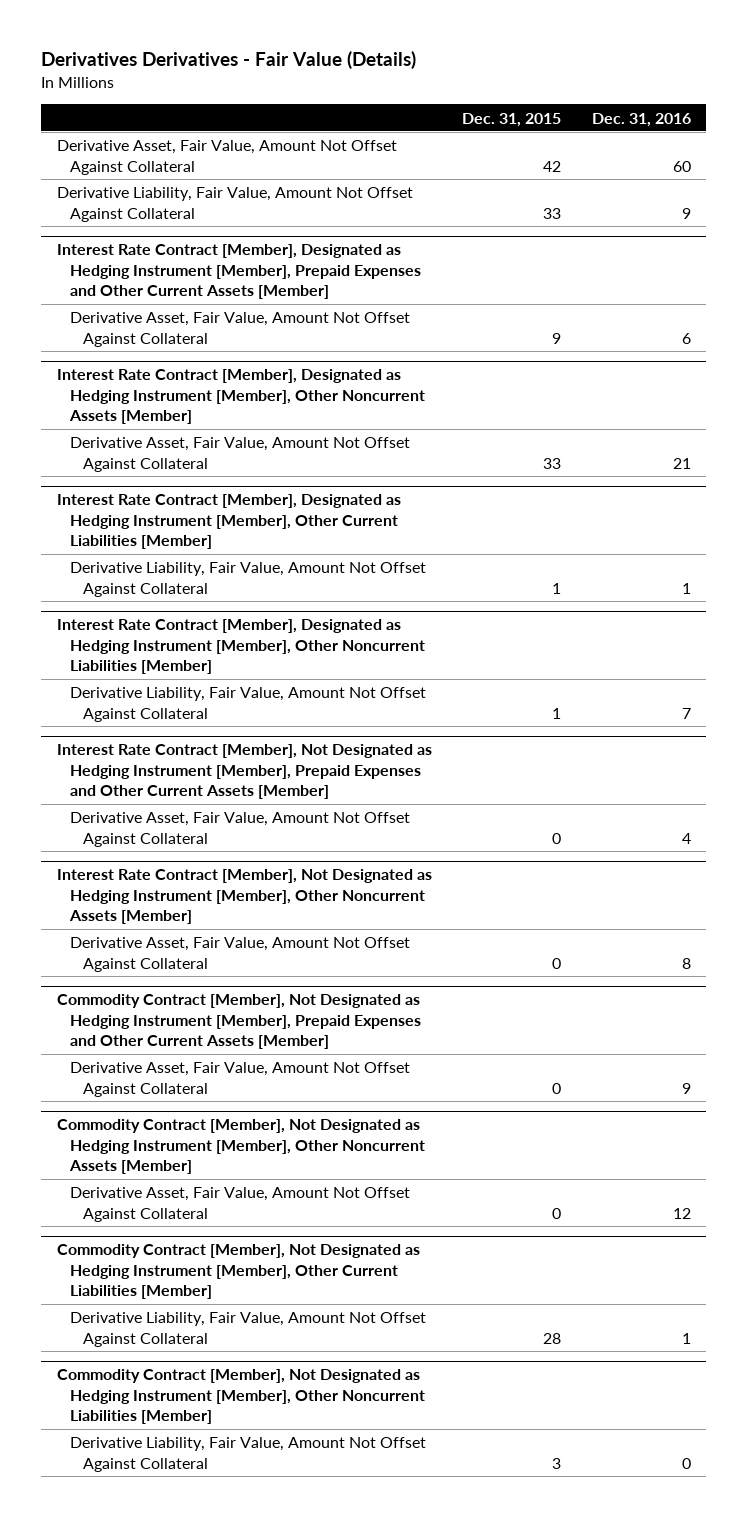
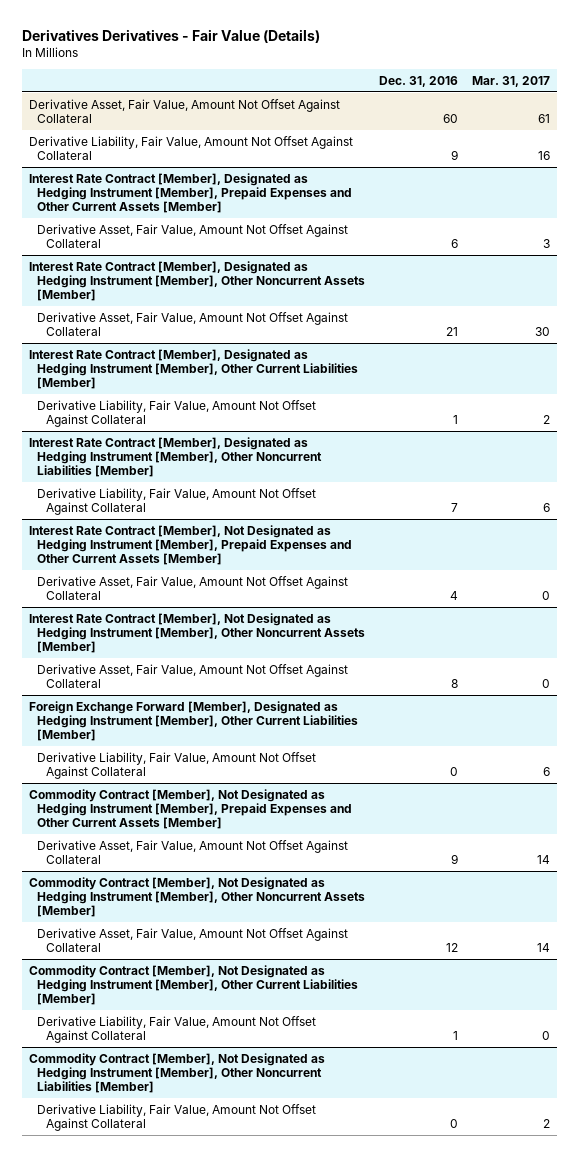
[462,112,562,127] Dec. 31, 2015 -> none
none -> [471,75,550,87] Mar. 31, 2017
none -> [28,700,359,742] Foreign Exchange Forward [Member], Designated as Hedging Instrument [Member], Other Current Liabilities [Member]
none -> [37,751,317,779] Derivative Liability, Fair Value, Amount Not Offset Against Collateral

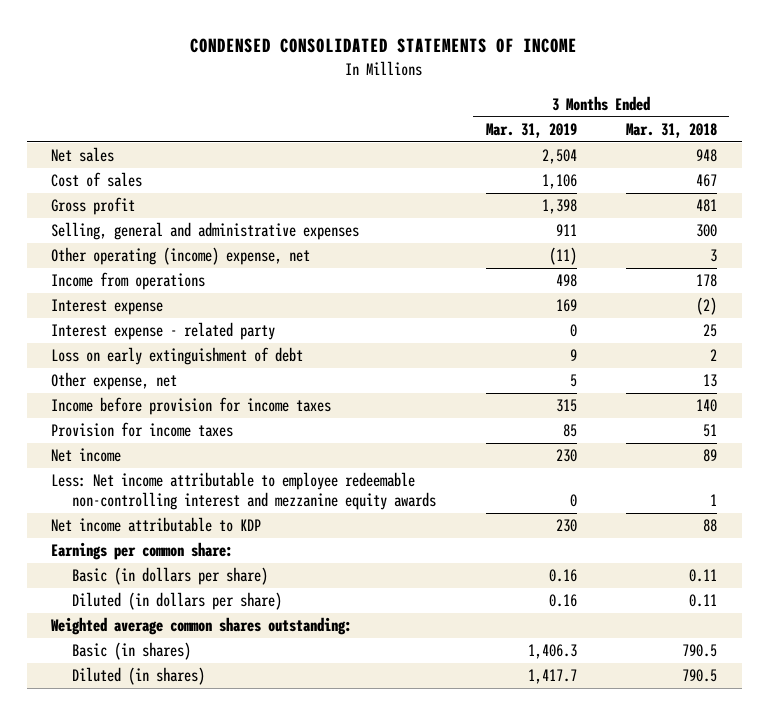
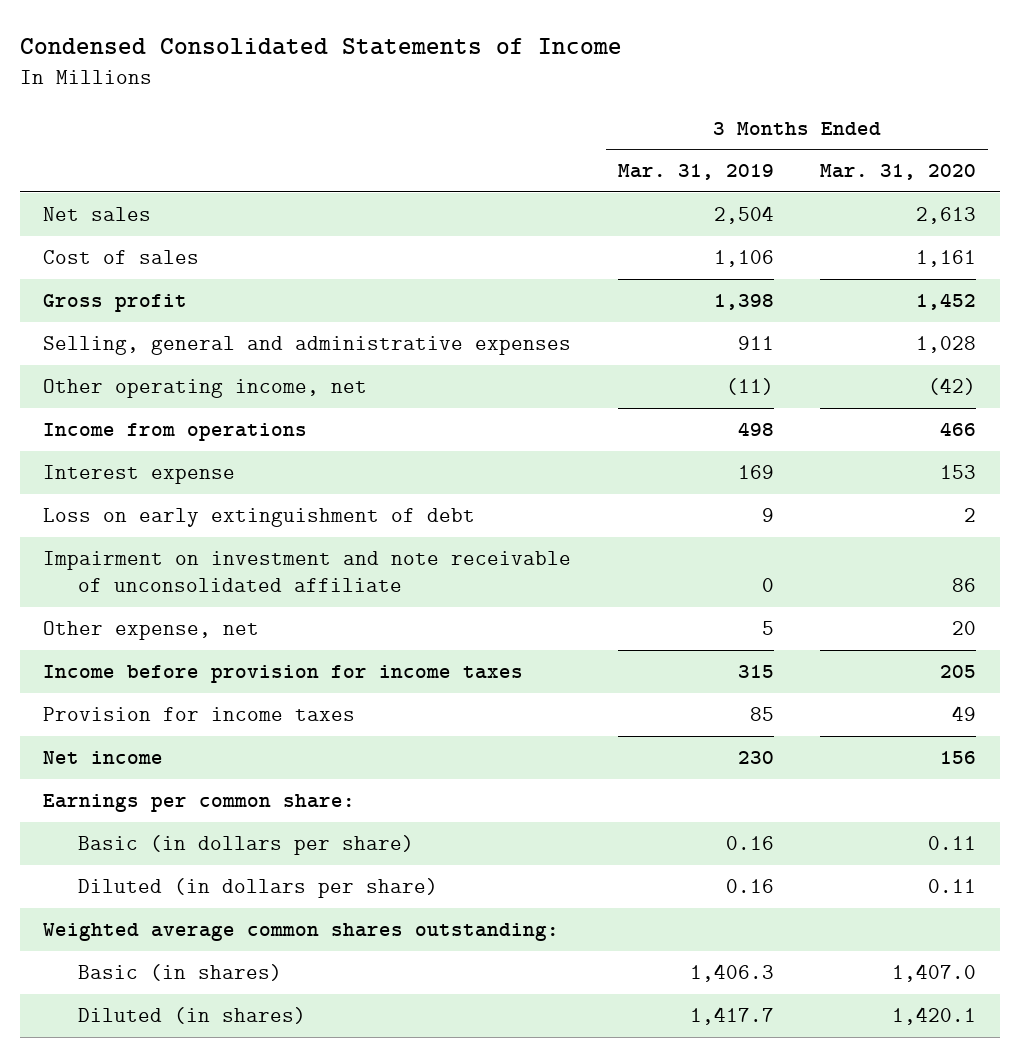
[190,38,578,54] CONDENSED CONSOLIDATED STATEMENTS OF INCOME -> [20,38,623,56] Condensed Consolidated Statements of Income
[626,122,718,138] Mar. 31, 2018 -> none
none -> [820,164,977,181] Mar. 31, 2020
[51,247,311,266] Other operating (income) expense, net -> [43,379,368,399] Other operating income, net
[51,322,276,341] Interest expense - related party -> none
none -> [43,551,572,593] Impairment on investment and note receivable of unconsolidated affiliate
[51,472,437,511] Less: Net income attributable to employee redeemable non-controlling interest and mezzanine equity awards -> none
[51,517,262,533] Net income attributable to KDP -> none

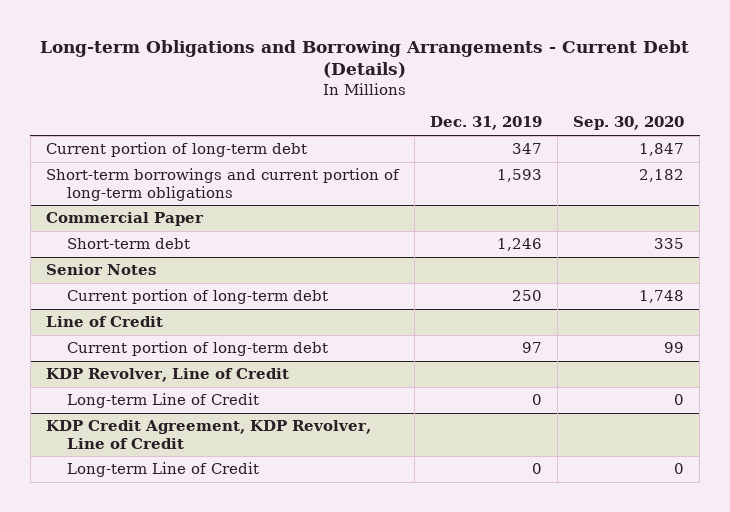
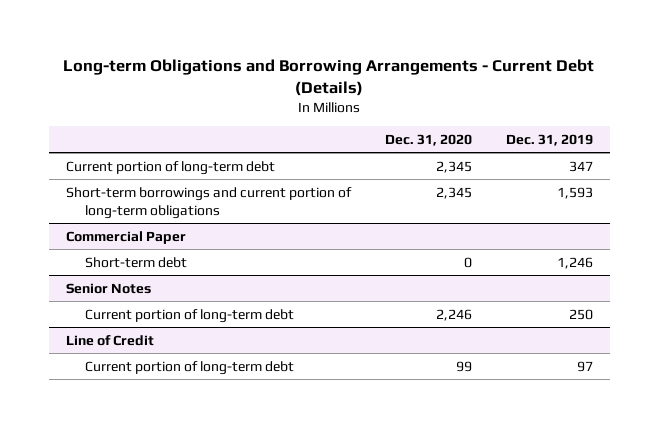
[573,116,685,131] Sep. 30, 2020 -> none
none -> [384,133,472,146] Dec. 31, 2020
[45,368,289,383] KDP Revolver, Line of Credit -> none
[67,393,260,409] Long-term Line of Credit -> none
[45,420,371,449] KDP Credit Agreement, KDP Revolver, Line of Credit -> none
[67,462,260,478] Long-term Line of Credit -> none

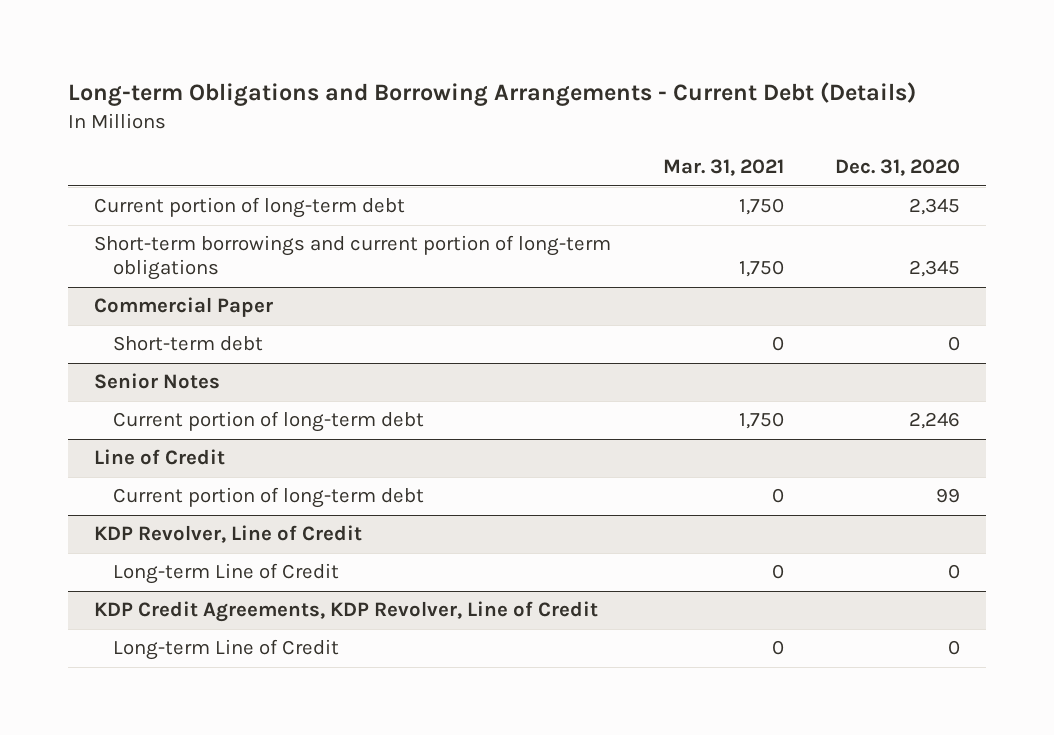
[505,133,593,146] Dec. 31, 2019 -> none
none -> [662,159,784,177] Mar. 31, 2021
none -> [93,525,362,544] KDP Revolver, Line of Credit
none -> [113,563,340,585] Long-term Line of Credit
none -> [93,601,598,623] KDP Credit Agreements, KDP Revolver, Line of Credit
none -> [113,639,340,661] Long-term Line of Credit

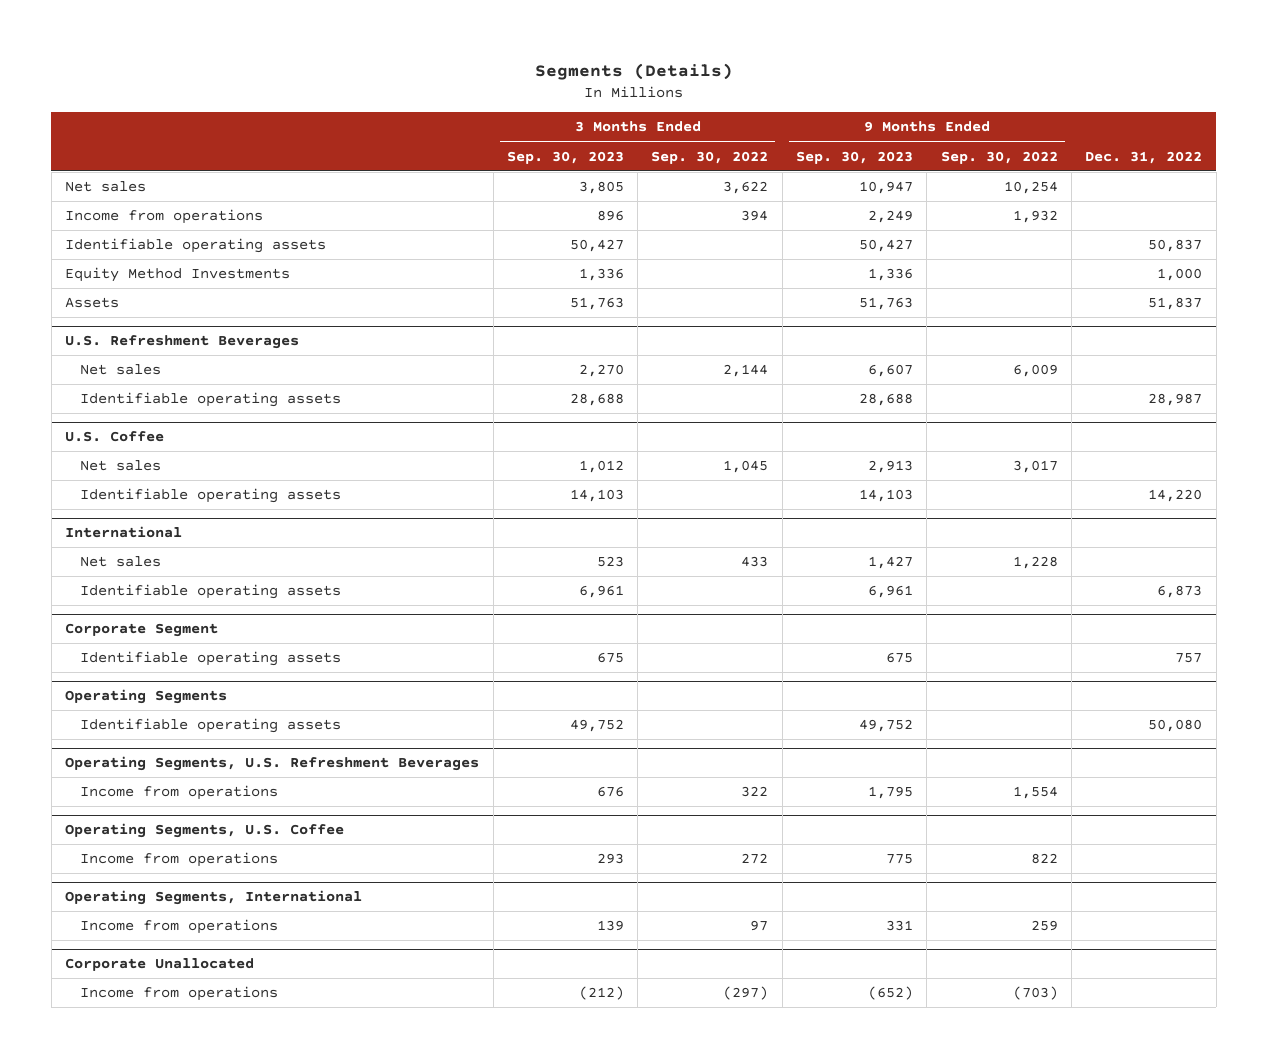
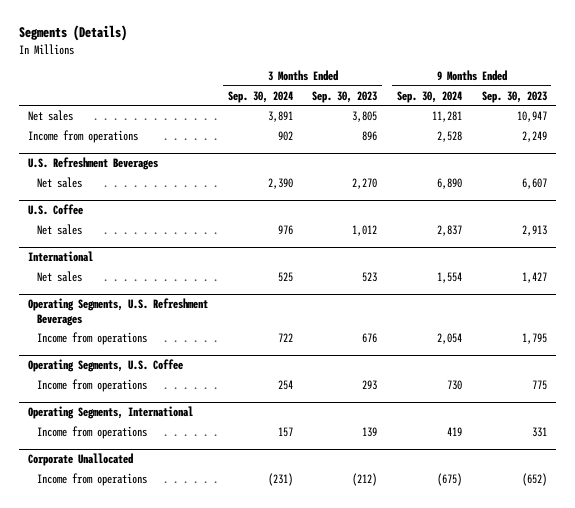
[651,150,769,164] Sep. 30, 2022 -> none
[940,150,1058,164] Sep. 30, 2022 -> none
[1085,150,1203,164] Dec. 31, 2022 -> none
none -> [227,90,293,103] Sep. 30, 2024
none -> [397,90,463,103] Sep. 30, 2024
[65,238,327,254] Identifiable operating assets -> none
[65,267,291,283] Equity Method Investments -> none
[65,297,120,309] Assets -> none
[80,392,342,408] Identifiable operating assets -> none
[80,488,342,504] Identifiable operating assets -> none
[80,584,342,600] Identifiable operating assets -> none
[65,623,219,638] Corporate Segment -> none
[80,651,342,667] Identifiable operating assets -> none
[65,689,228,705] Operating Segments -> none
[80,718,342,734] Identifiable operating assets -> none

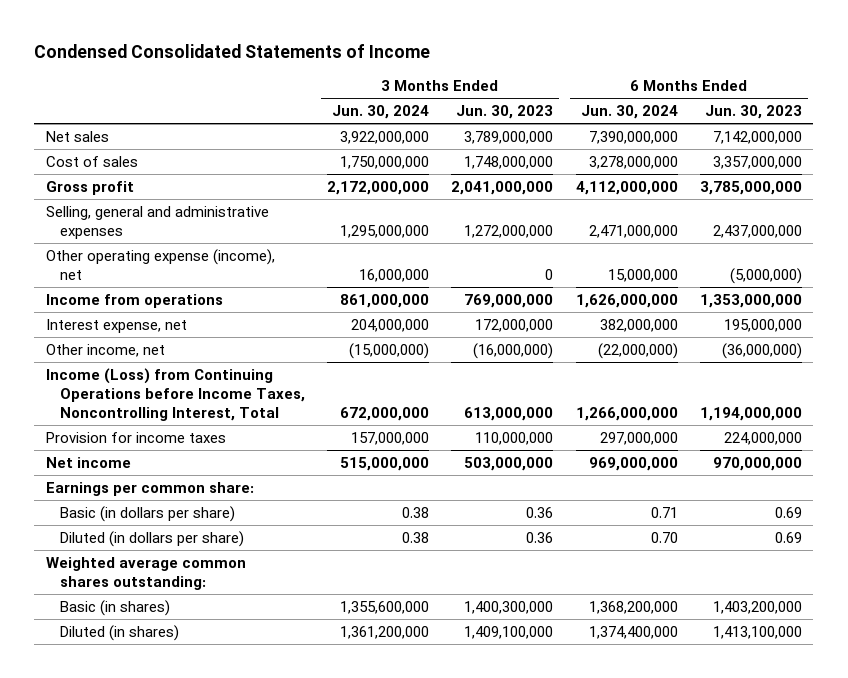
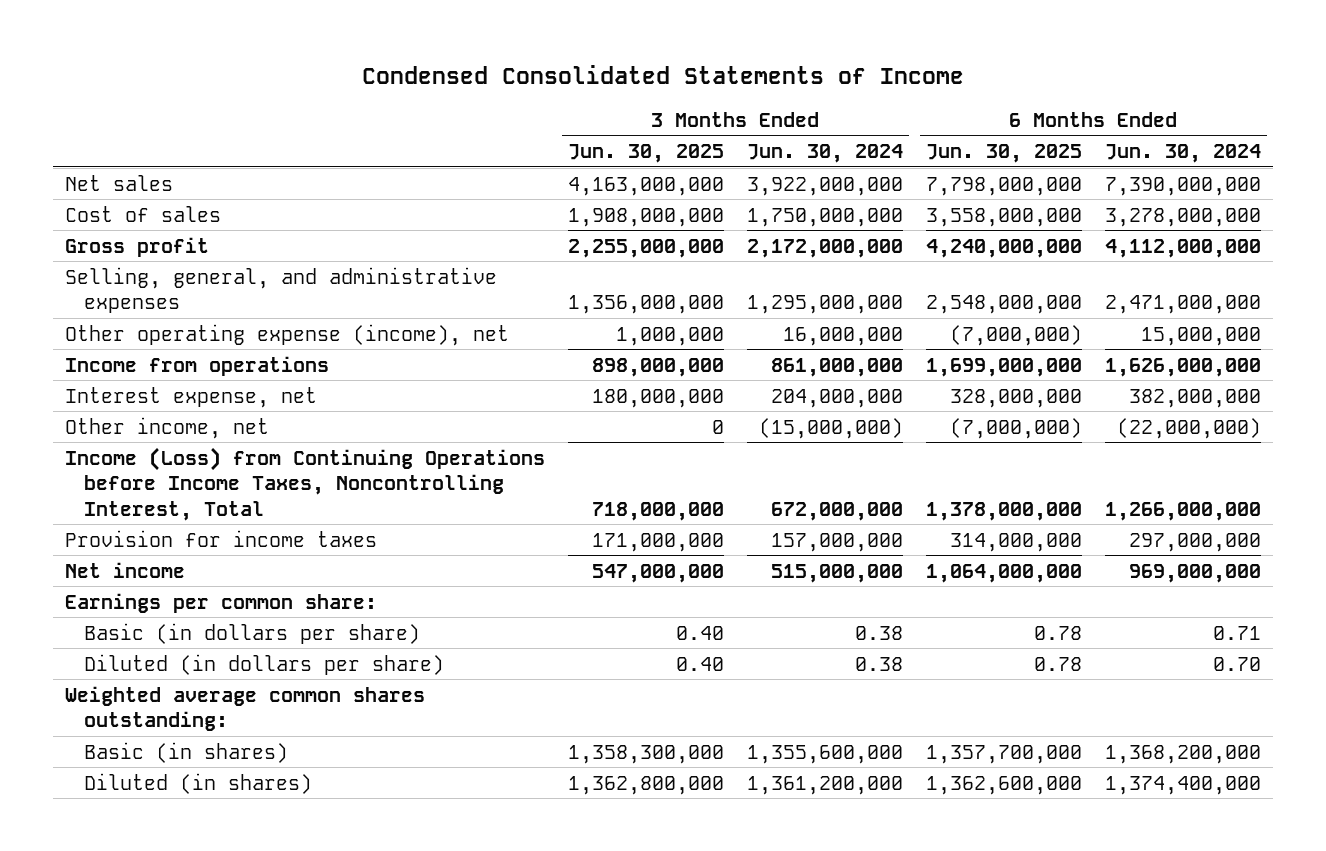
[456,104,554,119] Jun. 30, 2023 -> none
[705,104,803,119] Jun. 30, 2023 -> none
none -> [567,143,724,163] Jun. 30, 2025
none -> [925,143,1082,163] Jun. 30, 2025
[45,205,269,239] Selling, general and administrative expenses -> [64,266,497,314] Selling, general, and administrative expenses

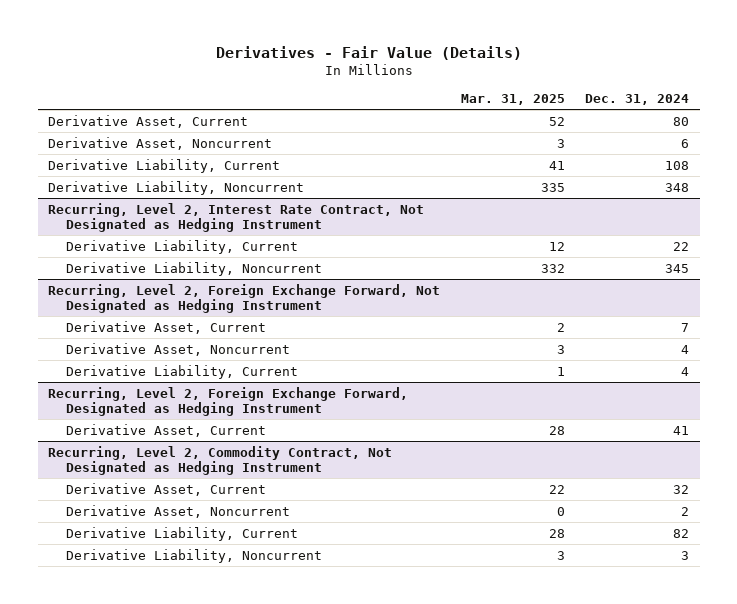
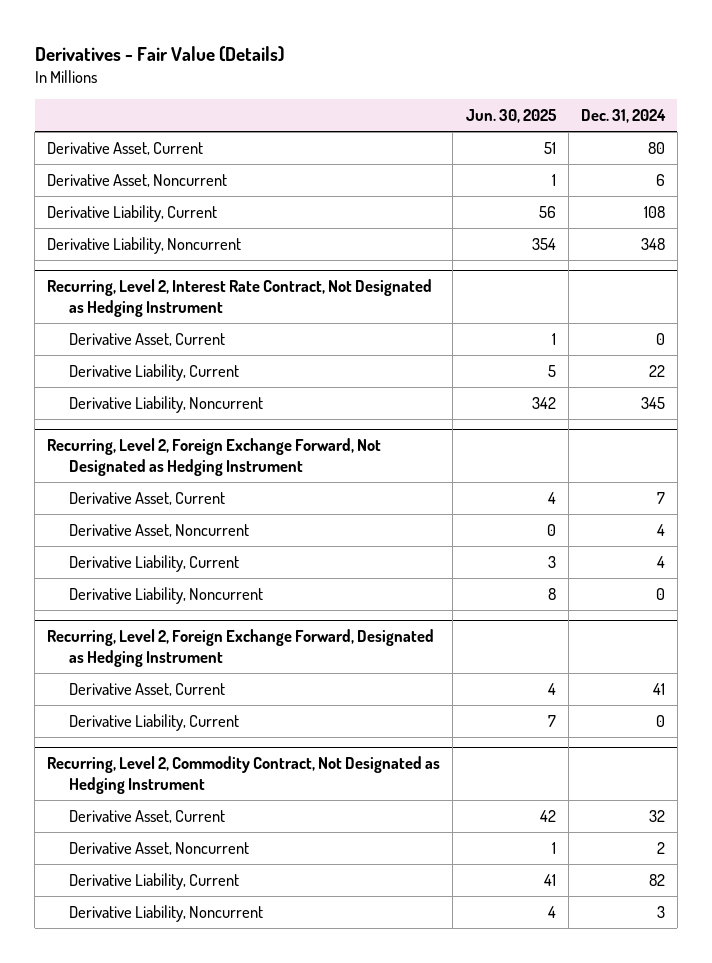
[460,94,565,106] Mar. 31, 2025 -> none
none -> [465,109,557,124] Jun. 30, 2025
none -> [68,332,225,346] Derivative Asset, Current
none -> [68,586,263,604] Derivative Liability, Noncurrent
none -> [68,713,239,731] Derivative Liability, Current

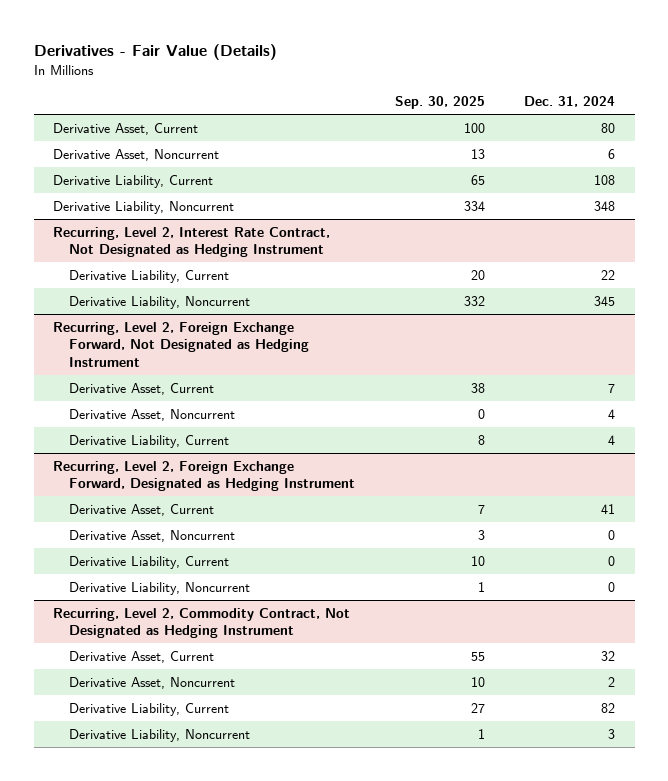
[465,109,557,124] Jun. 30, 2025 -> none
none -> [394,96,485,110] Sep. 30, 2025
[68,332,225,346] Derivative Asset, Current -> none
[68,586,263,604] Derivative Liability, Noncurrent -> none
none -> [68,529,235,542] Derivative Asset, Noncurrent
none -> [68,581,250,595] Derivative Liability, Noncurrent

